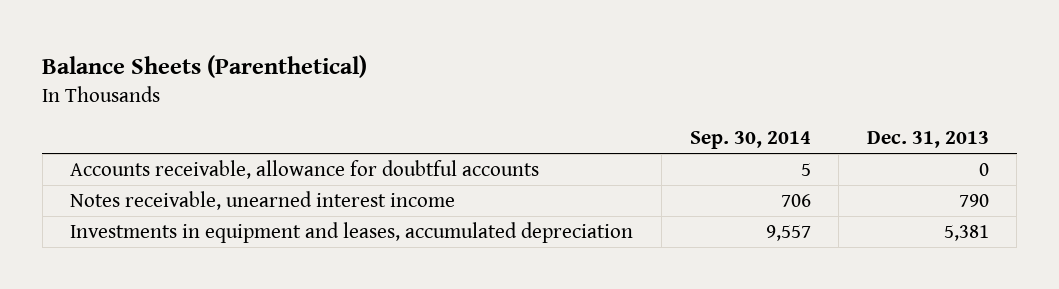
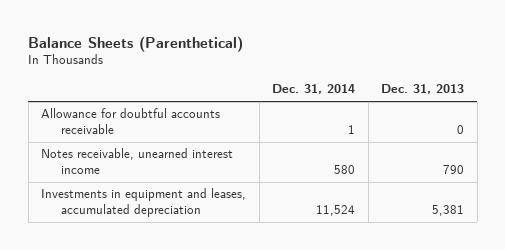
[689,131,811,150] Sep. 30, 2014 -> none
none -> [272,84,356,95] Dec. 31, 2014
[70,159,540,179] Accounts receivable, allowance for doubtful accounts -> [41,108,221,134] Allowance for doubtful accounts receivable

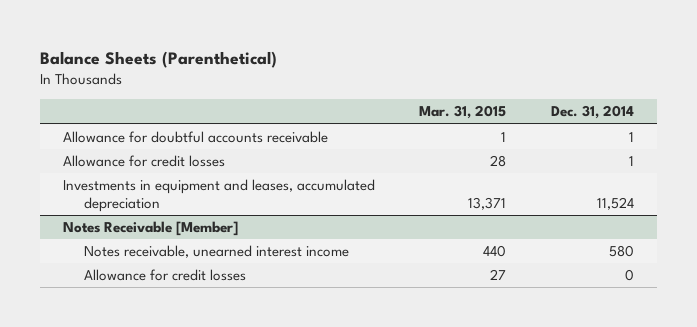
[381,84,465,95] Dec. 31, 2013 -> none
none -> [419,105,507,120] Mar. 31, 2015
[41,148,234,174] Notes receivable, unearned interest income -> none
none -> [62,155,225,168] Allowance for credit losses
none -> [62,221,238,237] Notes Receivable [Member]
none -> [83,245,349,259] Notes receivable, unearned interest income
none -> [83,269,246,282] Allowance for credit losses

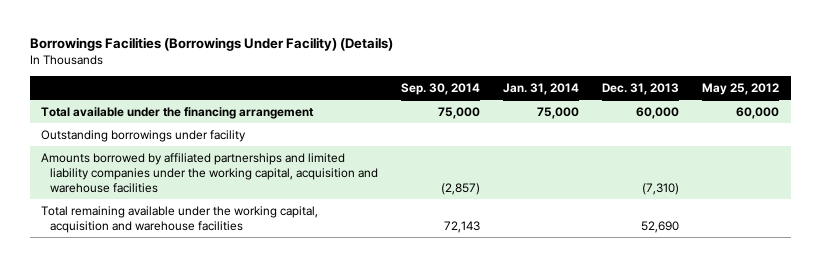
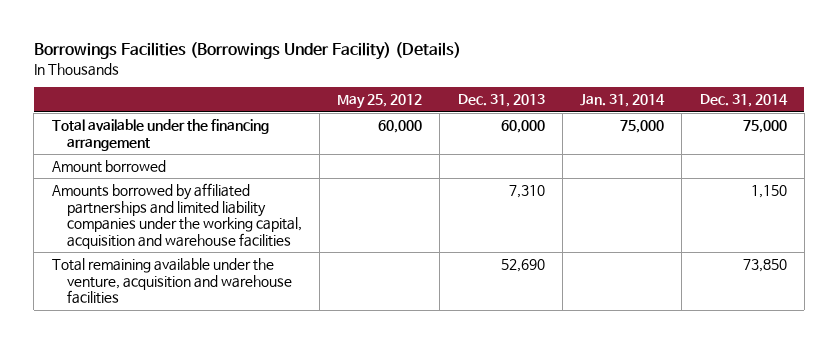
[401,83,481,96] Sep. 30, 2014 -> none
none -> [699,94,788,108] Dec. 31, 2014
[41,129,247,142] Outstanding borrowings under facility -> none
none -> [51,160,166,174] Amount borrowed
[642,182,680,195] (7,310) -> [508,185,545,199] 7,310
[41,205,319,233] Total remaining available under the working capital, acquisition and warehouse facilities -> [51,258,292,305] Total remaining available under the venture, acquisition and warehouse facilities

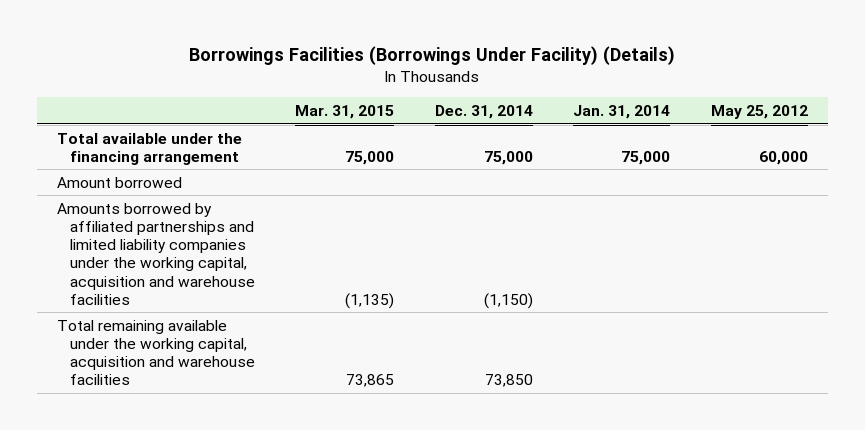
[457,94,545,108] Dec. 31, 2013 -> none
none -> [295,105,395,120] Mar. 31, 2015
[750,185,787,199] 1,150 -> [483,292,533,309] (1,150)
[51,258,292,305] Total remaining available under the venture, acquisition and warehouse facilities -> [57,319,255,386] Total remaining available under the working capital, acquisition and warehouse facilities

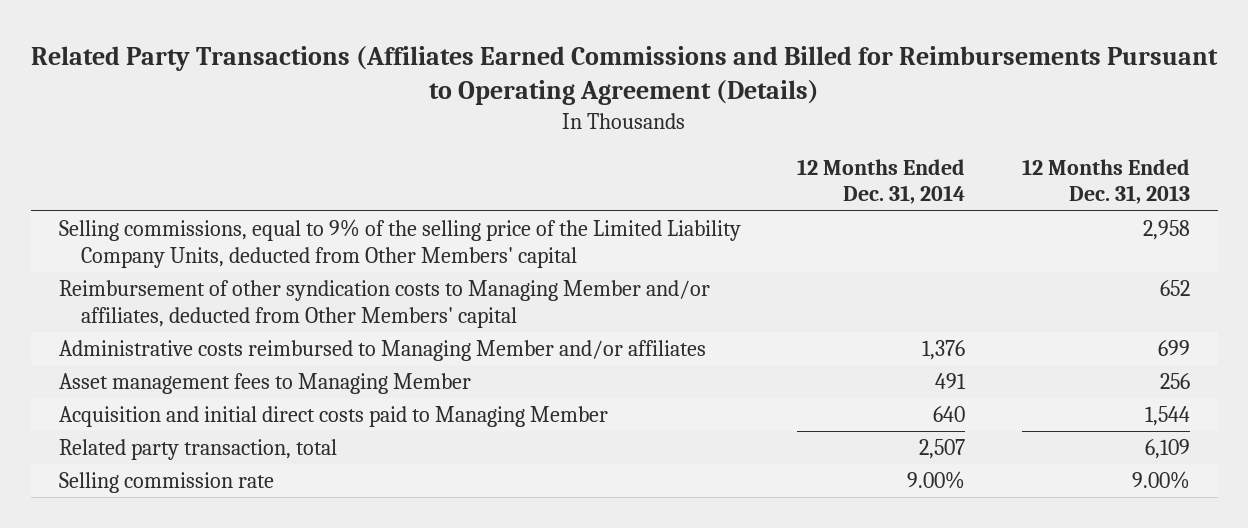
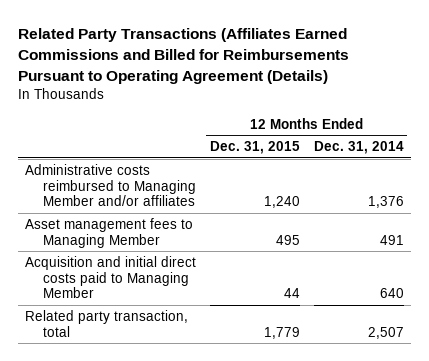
[1021,158,1190,205] 12 Months Ended Dec. 31, 2013 -> none
none -> [209,141,300,155] Dec. 31, 2015
[58,219,741,268] Selling commissions, equal to 9% of the selling price of the Limited Liability Company Units, deducted from Other Members' capital -> none
[58,280,710,328] Reimbursement of other syndication costs to Managing Member and/or affiliates, deducted from Other Members' capital -> none
[58,472,274,494] Selling commission rate -> none

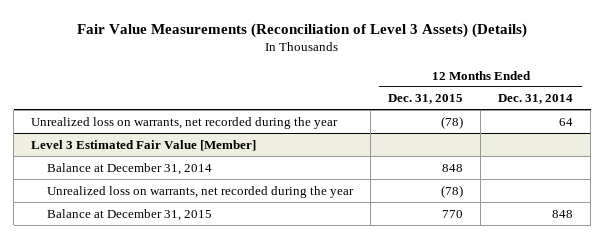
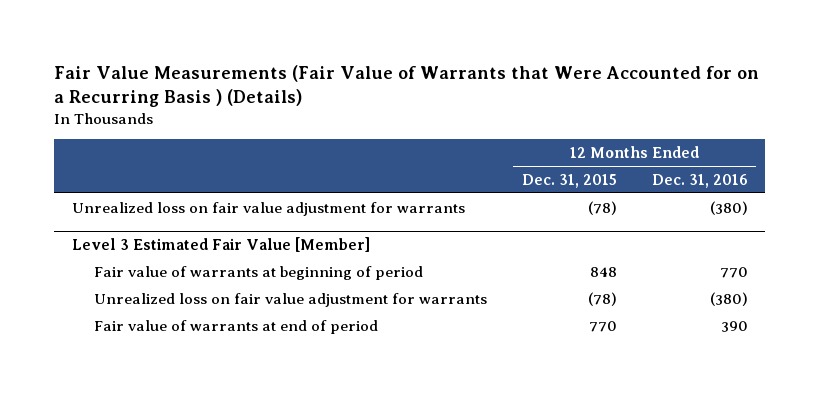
[77,22,528,38] Fair Value Measurements (Reconciliation of Level 3 Assets) (Details) -> [54,64,760,107] Fair Value Measurements (Fair Value of Warrants that Were Accounted for on a Recurring Basis ) (Details)
[498,94,574,105] Dec. 31, 2014 -> none
none -> [651,173,748,188] Dec. 31, 2016
[31,116,339,129] Unrealized loss on warrants, net recorded during the year -> [71,201,465,216] Unrealized loss on fair value adjustment for warrants
[47,162,213,175] Balance at December 31, 2014 -> [93,265,423,280] Fair value of warrants at beginning of period
[47,185,355,198] Unrealized loss on warrants, net recorded during the year -> [93,292,487,307] Unrealized loss on fair value adjustment for warrants
[47,208,213,221] Balance at December 31, 2015 -> [93,319,378,334] Fair value of warrants at end of period

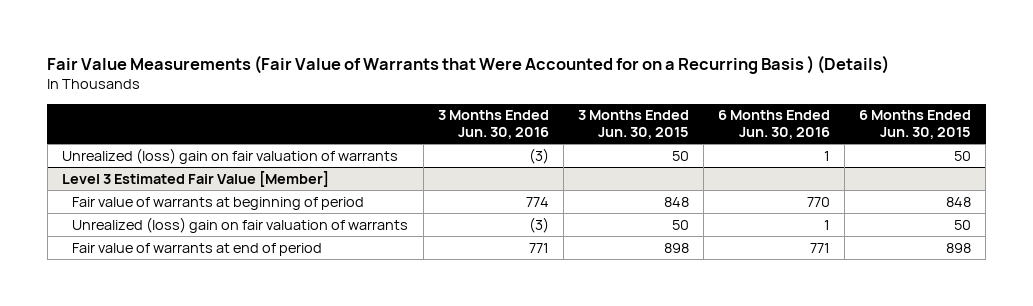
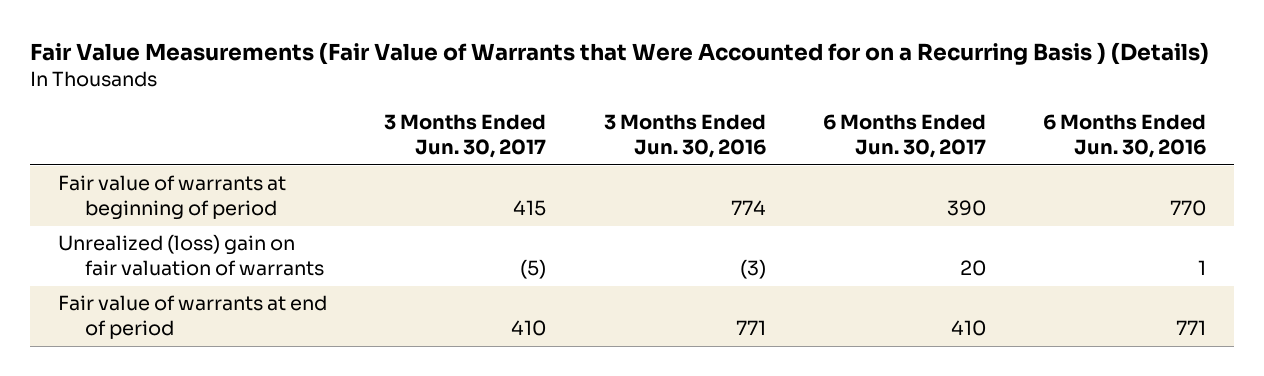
[577,110,689,140] 3 Months Ended Jun. 30, 2015 -> none
[859,110,972,140] 6 Months Ended Jun. 30, 2015 -> none
none -> [384,114,547,159] 3 Months Ended Jun. 30, 2017
none -> [822,114,986,159] 6 Months Ended Jun. 30, 2017
[61,147,398,164] Unrealized (loss) gain on fair valuation of warrants -> none
[61,170,329,187] Level 3 Estimated Fair Value [Member] -> none

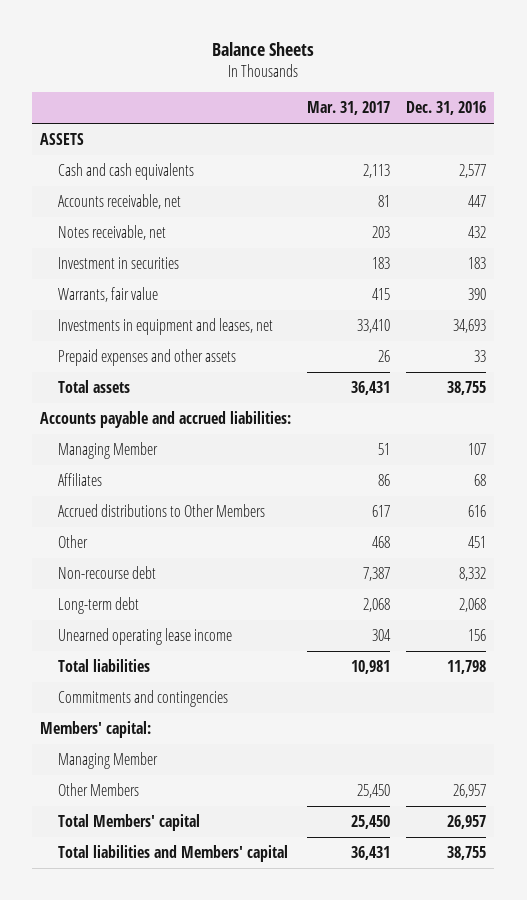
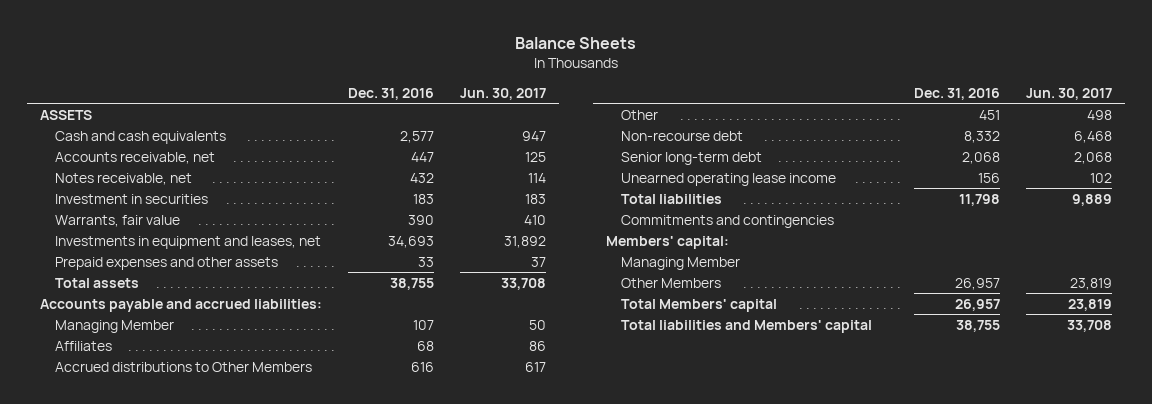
[307,100,391,115] Mar. 31, 2017 -> none
none -> [459,87,546,100] Jun. 30, 2017
[58,596,140,614] Long-term debt -> [621,151,763,165] Senior long-term debt

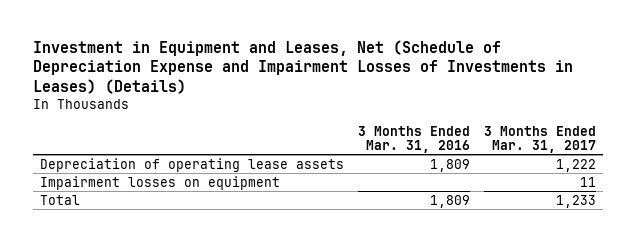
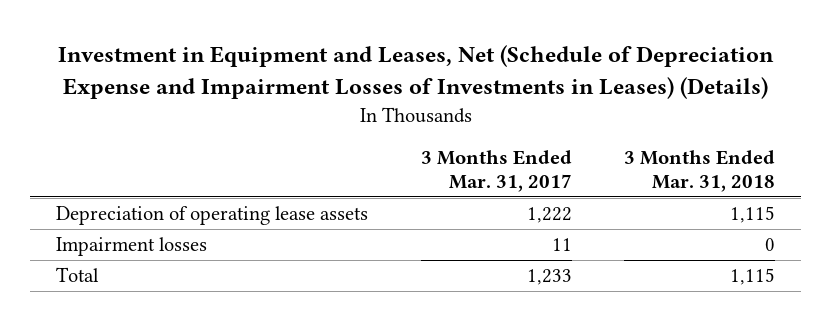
[358,125,471,154] 3 Months Ended Mar. 31, 2016 -> none
none -> [623,150,775,193] 3 Months Ended Mar. 31, 2018
[40,175,281,190] Impairment losses on equipment -> [56,236,208,256] Impairment losses

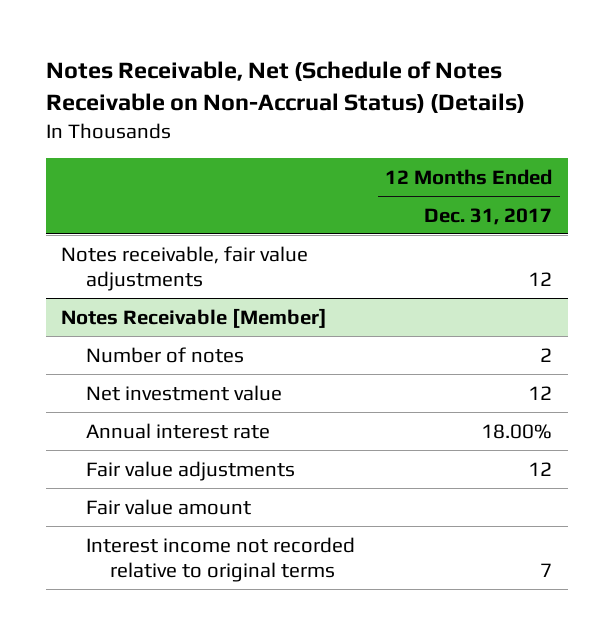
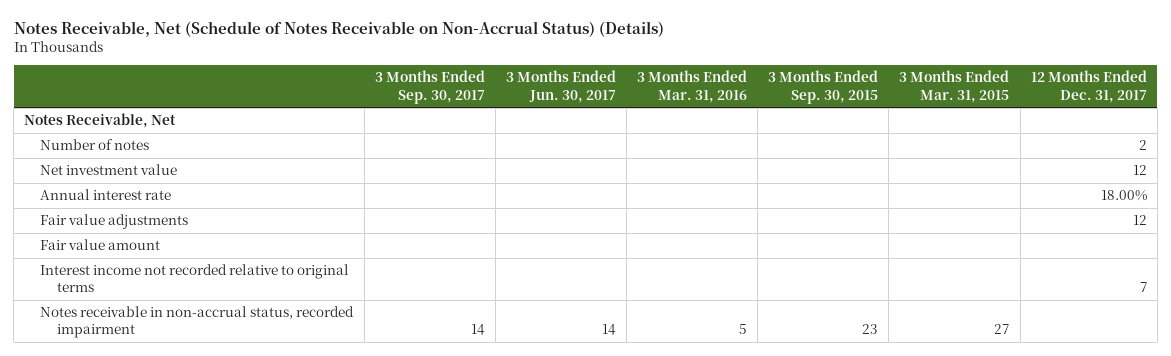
none -> [374,70,485,104] 3 Months Ended Sep. 30, 2017
none -> [505,70,616,103] 3 Months Ended Jun. 30, 2017
none -> [637,70,748,103] 3 Months Ended Mar. 31, 2016
none -> [768,70,879,104] 3 Months Ended Sep. 30, 2015
none -> [899,70,1010,103] 3 Months Ended Mar. 31, 2015
[61,245,309,292] Notes receivable, fair value adjustments -> none
[61,307,328,328] Notes Receivable [Member] -> none
none -> [24,113,177,129] Notes Receivable, Net
none -> [40,306,355,339] Notes receivable in non-accrual status, recorded impairment

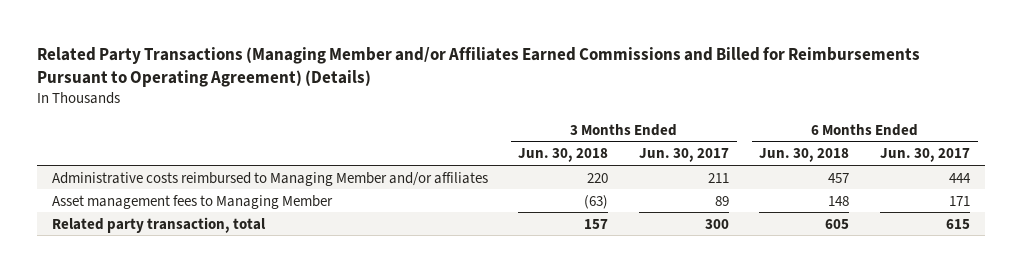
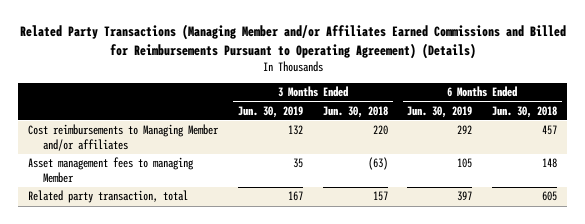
[638,148,729,163] Jun. 30, 2017 -> none
[879,148,970,163] Jun. 30, 2017 -> none
none -> [237,105,303,118] Jun. 30, 2019
none -> [407,105,473,118] Jun. 30, 2019
[51,171,488,186] Administrative costs reimbursed to Managing Member and/or affiliates -> [28,124,220,151] Cost reimbursements to Managing Member and/or affiliates
[51,194,333,209] Asset management fees to Managing Member -> [28,157,195,183] Asset management fees to managing Member

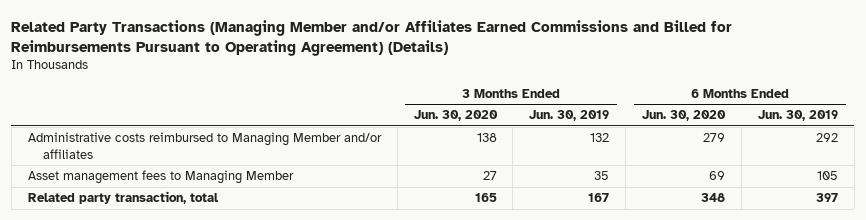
[322,105,388,118] Jun. 30, 2018 -> none
[492,105,558,118] Jun. 30, 2018 -> none
none -> [413,110,498,122] Jun. 30, 2020
none -> [642,110,727,122] Jun. 30, 2020
[28,124,220,151] Cost reimbursements to Managing Member and/or affiliates -> [27,132,382,159] Administrative costs reimbursed to Managing Member and/or affiliates
[28,157,195,183] Asset management fees to managing Member -> [27,170,294,185] Asset management fees to Managing Member

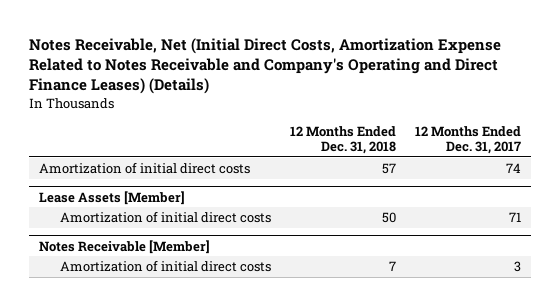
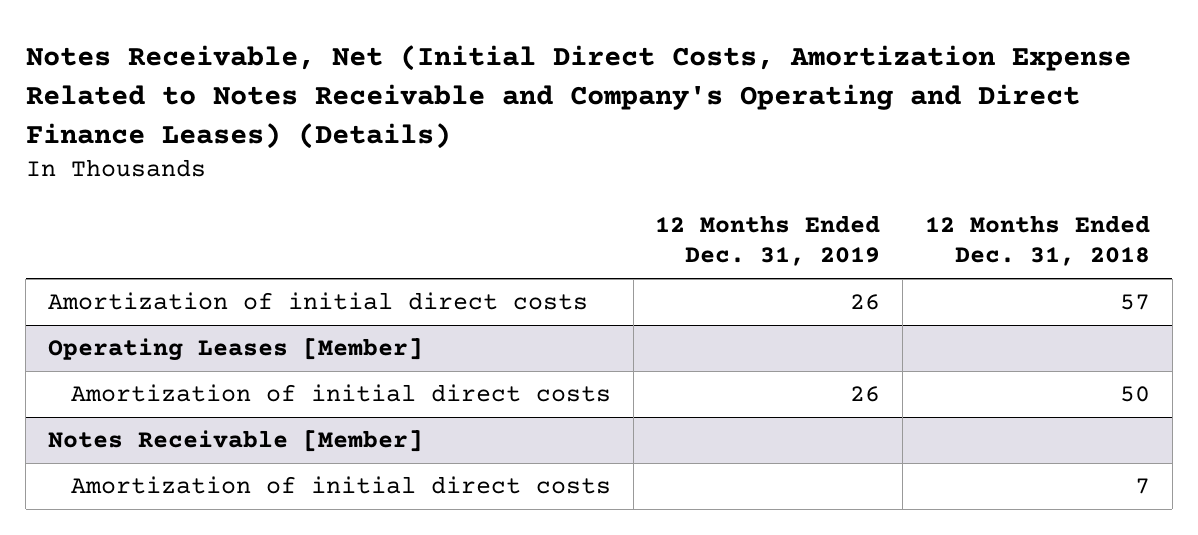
[415,125,522,154] 12 Months Ended Dec. 31, 2017 -> none
none -> [655,214,881,267] 12 Months Ended Dec. 31, 2019
[39,190,186,205] Lease Assets [Member] -> [48,338,424,362] Operating Leases [Member]

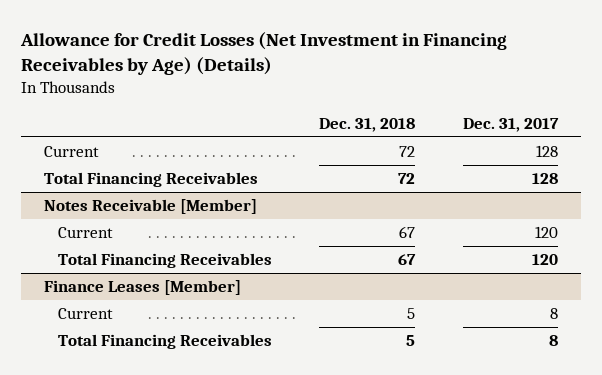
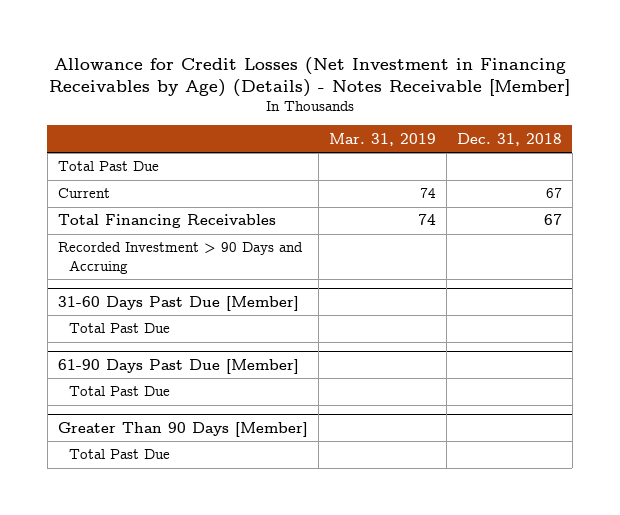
[19,31,507,76] Allowance for Credit Losses (Net Investment in Financing Receivables by Age) (Details) -> [48,56,570,97] Allowance for Credit Losses (Net Investment in Financing Receivables by Age) (Details) - Notes Receivable [Member]
[462,117,559,132] Dec. 31, 2017 -> none
none -> [328,132,436,146] Mar. 31, 2019
[44,146,100,158] Current -> none
[44,172,259,188] Total Financing Receivables -> none
[44,199,258,215] Notes Receivable [Member] -> none
none -> [57,161,159,172] Total Past Due
[44,280,242,296] Finance Leases [Member] -> none
[58,308,114,320] Current -> none
[58,334,273,350] Total Financing Receivables -> none
none -> [57,242,303,274] Recorded Investment > 90 Days and Accruing
none -> [57,295,299,311] 31-60 Days Past Due [Member]
none -> [69,323,171,334] Total Past Due
none -> [57,358,299,374] 61-90 Days Past Due [Member]
none -> [69,386,171,397] Total Past Due
none -> [57,421,308,437] Greater Than 90 Days [Member]
none -> [69,449,171,460] Total Past Due

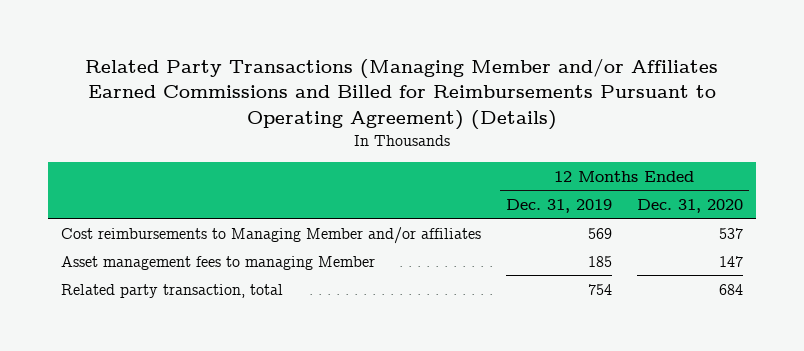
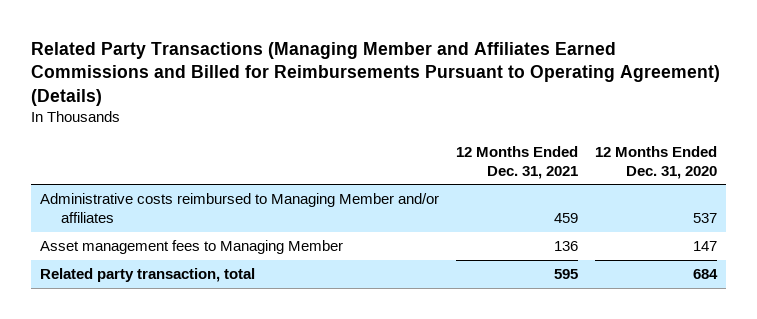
[84,58,718,130] Related Party Transactions (Managing Member and/or Affiliates Earned Commissions and Billed for Reimbursements Pursuant to Operating Agreement) (Details) -> [31,41,721,106] Related Party Transactions (Managing Member and Affiliates Earned Commissions and Billed for Reimbursements Pursuant to Operating Agreement) (Details)
[505,198,612,213] Dec. 31, 2019 -> none
none -> [455,145,578,179] 12 Months Ended Dec. 31, 2021
[60,226,481,244] Cost reimbursements to Managing Member and/or affiliates -> [39,192,439,224] Administrative costs reimbursed to Managing Member and/or affiliates
[60,255,375,270] Asset management fees to managing Member -> [39,239,343,254] Asset management fees to Managing Member

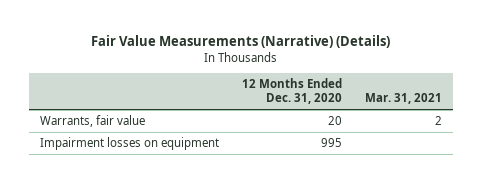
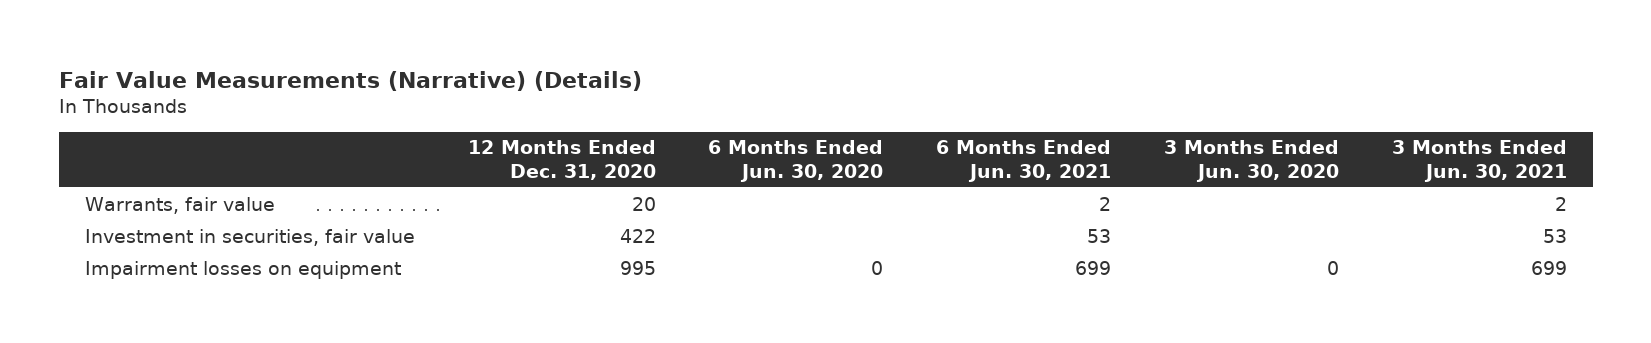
[364,93,442,105] Mar. 31, 2021 -> none
none -> [708,140,884,182] 6 Months Ended Jun. 30, 2020
none -> [936,140,1112,182] 6 Months Ended Jun. 30, 2021
none -> [1163,140,1339,182] 3 Months Ended Jun. 30, 2020
none -> [1391,140,1567,182] 3 Months Ended Jun. 30, 2021
none -> [84,228,415,246] Investment in securities, fair value

